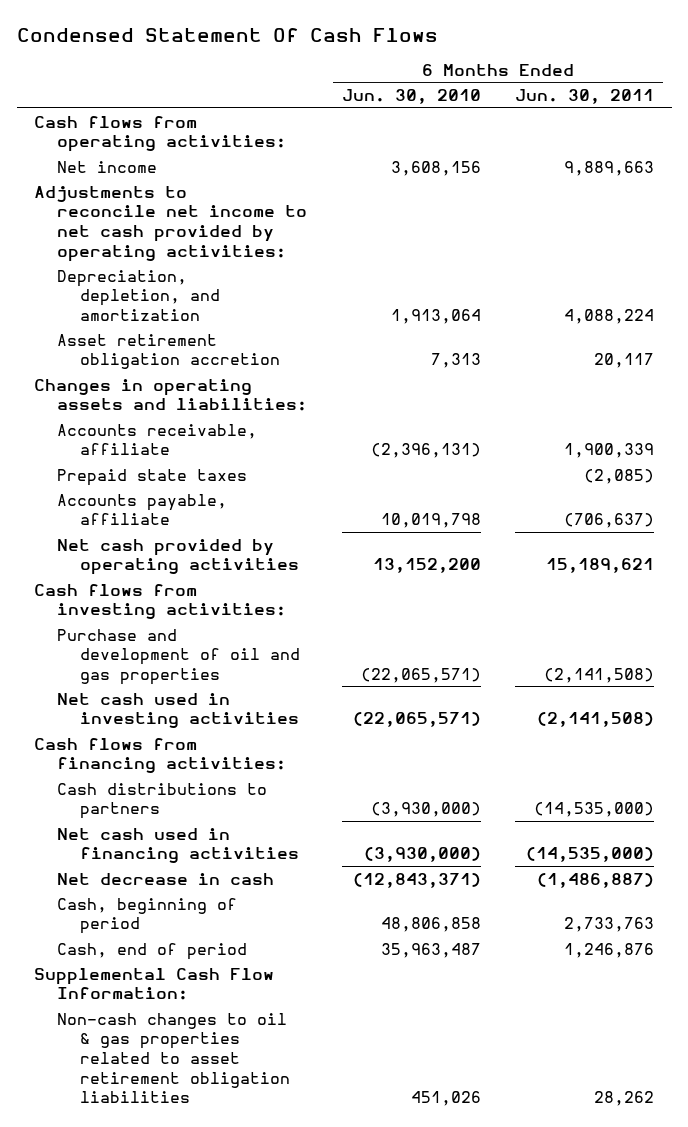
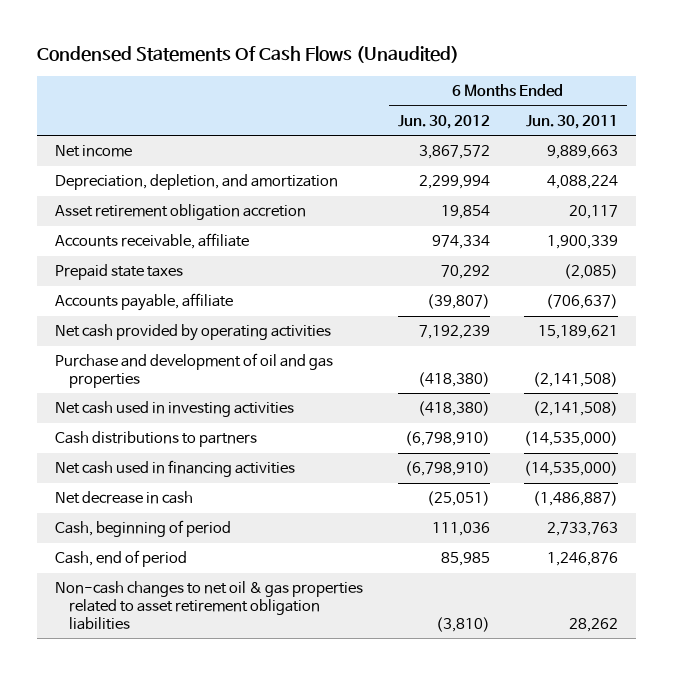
[16,27,438,42] Condensed Statement Of Cash Flows -> [37,46,460,64] Condensed Statements Of Cash Flows (Unaudited)
[341,89,481,105] Jun. 30, 2010 -> none
none -> [397,114,490,129] Jun. 30, 2012
[33,115,286,153] Cash flows from operating activities: -> none
[33,185,307,262] Adjustments to reconcile net income to net cash provided by operating activities: -> none
[33,378,307,412] Changes in operating assets and liabilities: -> none
[33,583,286,620] Cash flows from investing activities: -> none
[33,737,286,774] Cash flows from financing activities: -> none
[33,967,274,1001] Supplemental Cash Flow Information: -> none
[56,1012,291,1104] Non-cash changes to oil & gas properties related to asset retirement obligation liabilities -> [54,581,363,630] Non-cash changes to net oil & gas properties related to asset retirement obligation liabilities

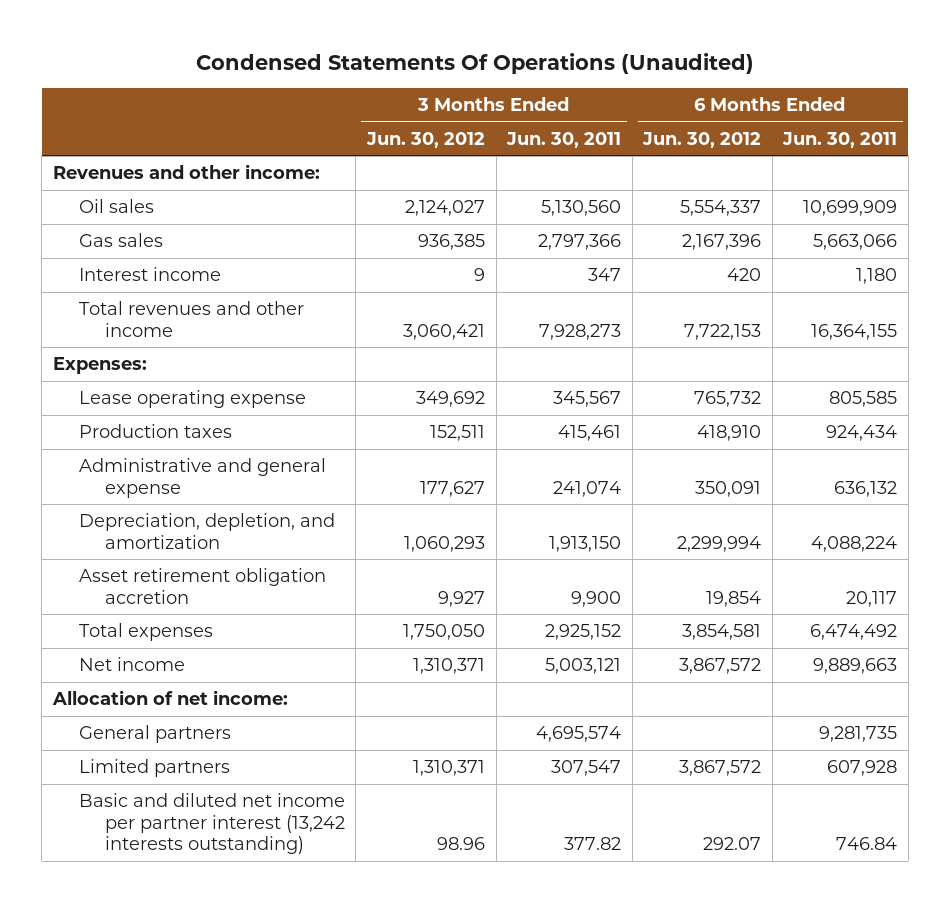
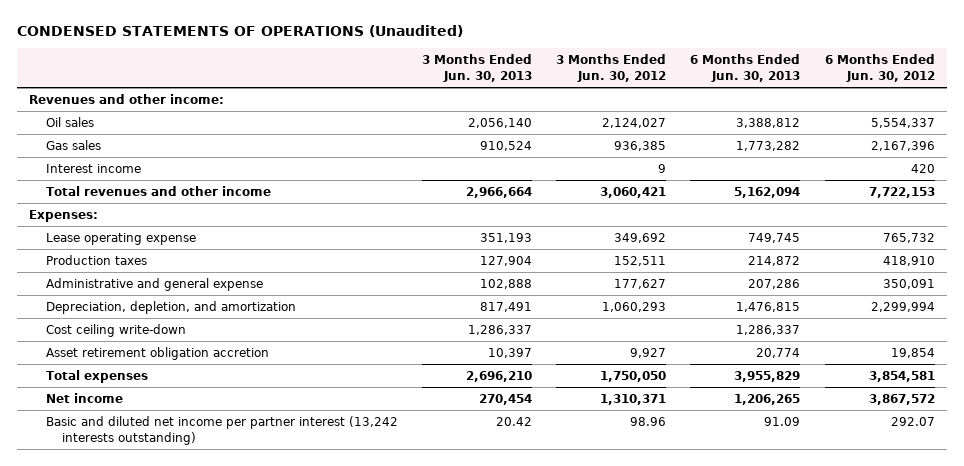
[196,52,755,74] Condensed Statements Of Operations (Unaudited) -> [17,25,464,38] CONDENSED STATEMENTS OF OPERATIONS (Unaudited)
[506,131,622,148] Jun. 30, 2011 -> none
[782,131,898,148] Jun. 30, 2011 -> none
none -> [421,54,532,82] 3 Months Ended Jun. 30, 2013
none -> [690,54,801,82] 6 Months Ended Jun. 30, 2013
none -> [45,324,186,338] Cost ceiling write-down
[51,690,288,706] Allocation of net income: -> none
[78,725,231,744] General partners -> none
[78,759,230,778] Limited partners -> none

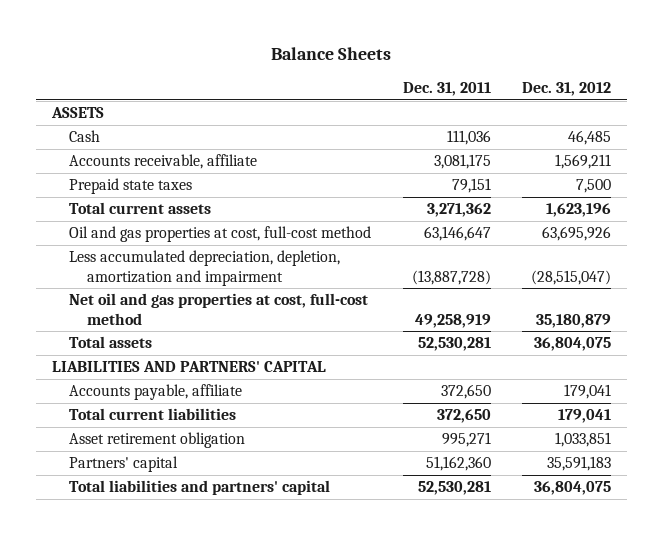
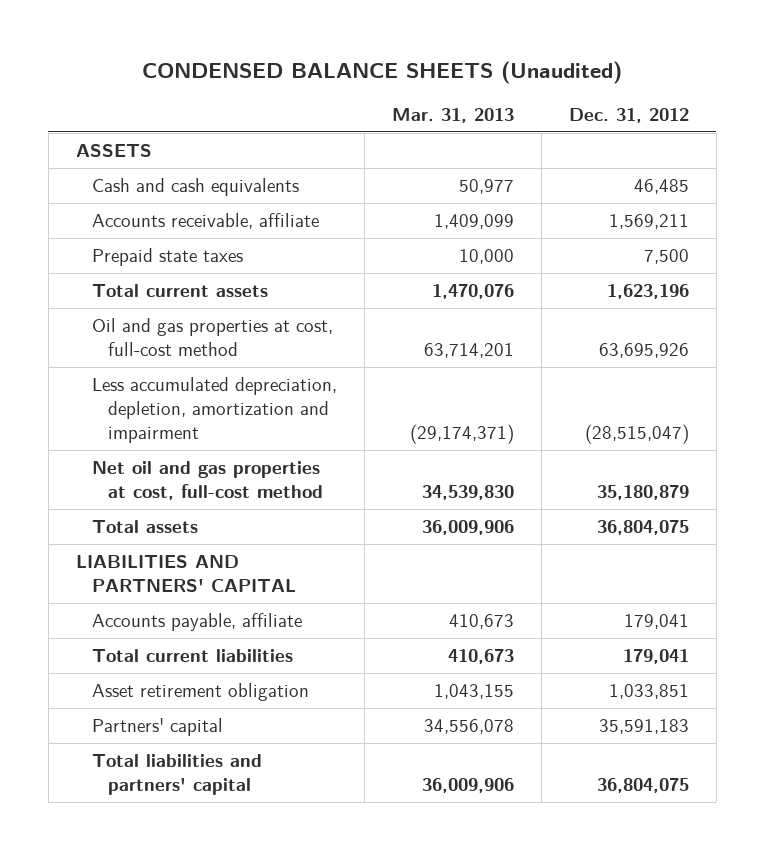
[271,47,392,61] Balance Sheets -> [142,60,623,84] CONDENSED BALANCE SHEETS (Unaudited)
[402,81,491,96] Dec. 31, 2011 -> none
none -> [391,108,514,124] Mar. 31, 2013
[69,130,101,143] Cash -> [91,178,299,197] Cash and cash equivalents

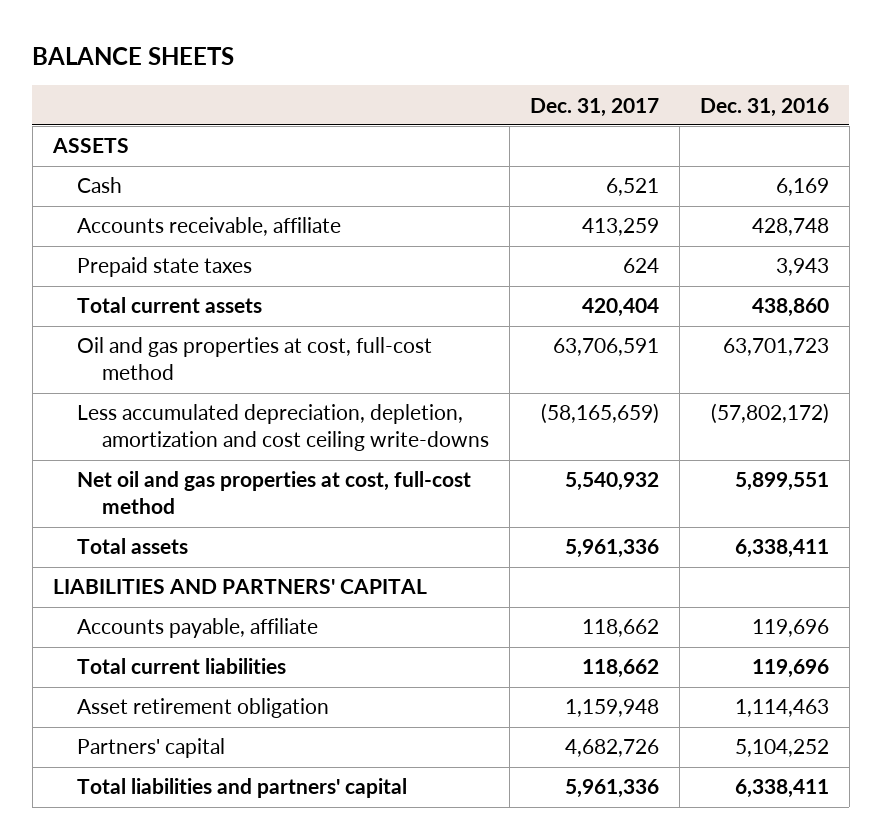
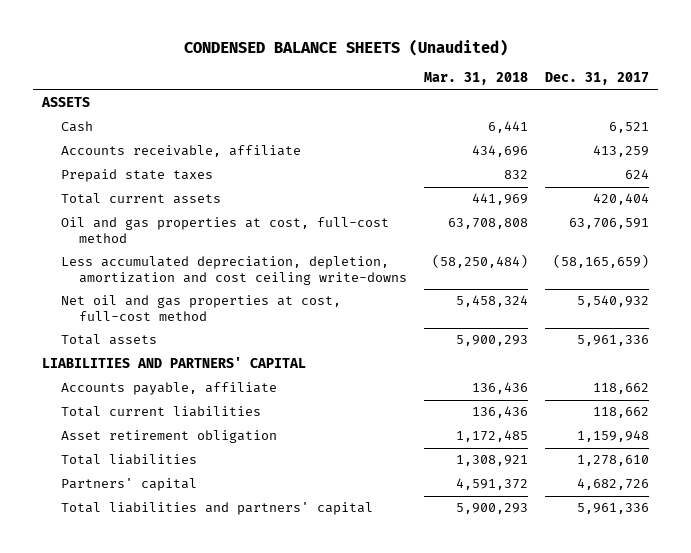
[32,46,235,65] BALANCE SHEETS -> [183,39,508,57] CONDENSED BALANCE SHEETS (Unaudited)
[699,97,829,117] Dec. 31, 2016 -> none
none -> [424,72,529,86] Mar. 31, 2018
none -> [60,454,197,466] Total liabilities

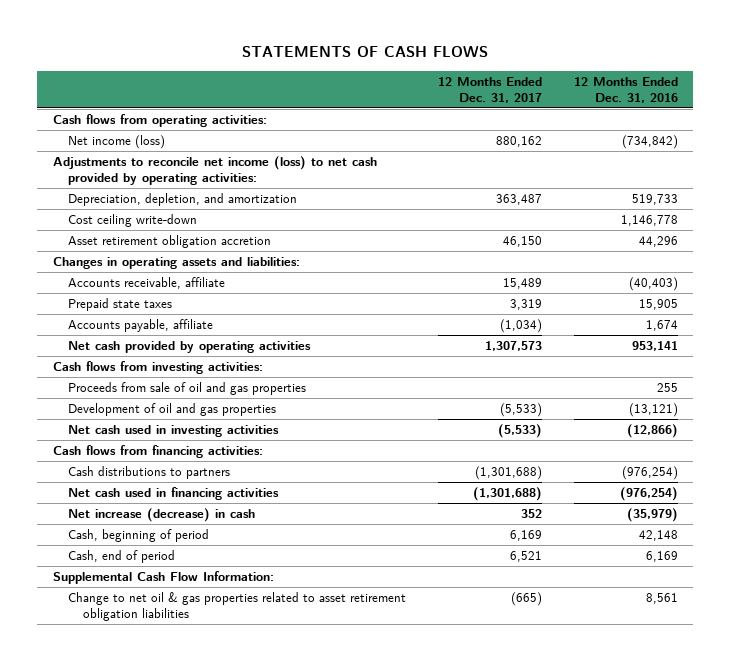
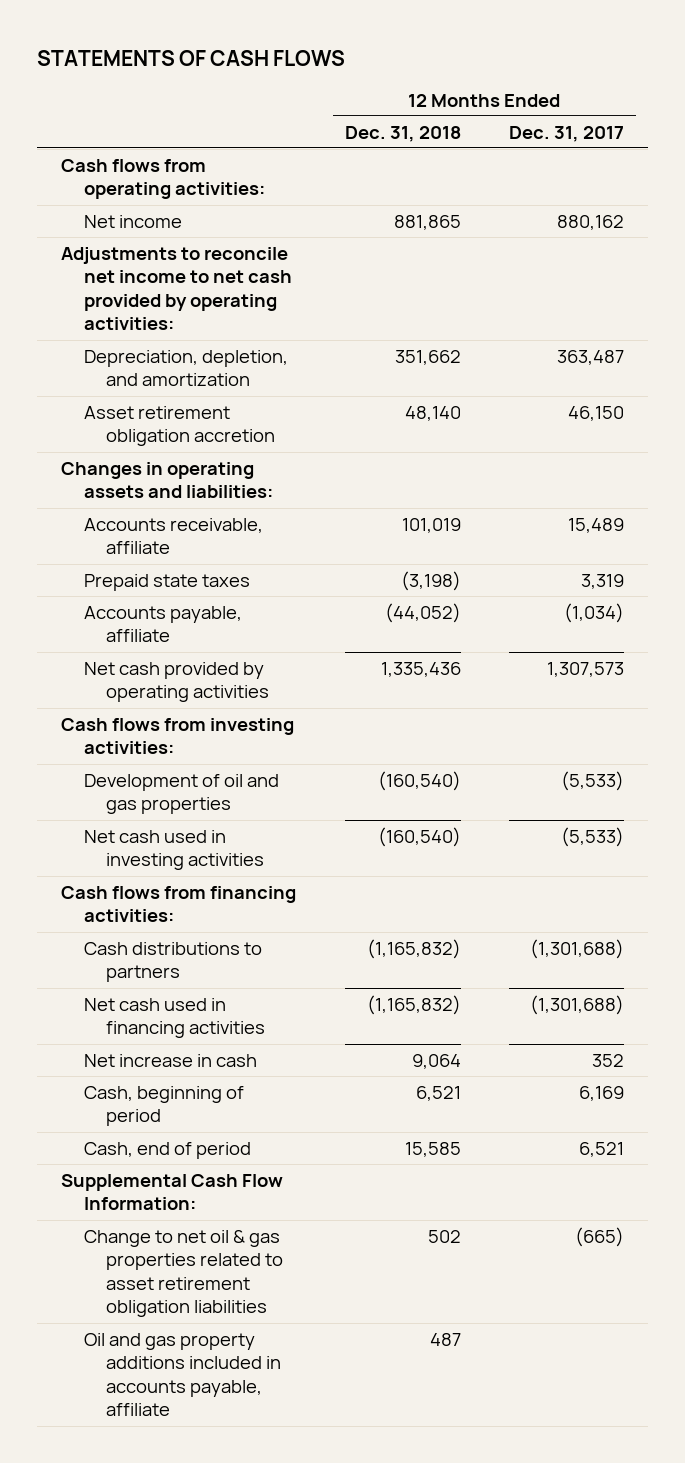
[573,76,678,103] 12 Months Ended Dec. 31, 2016 -> none
none -> [344,125,461,142] Dec. 31, 2018
[67,135,165,150] Net income (loss) -> [83,214,182,228] Net income
[52,156,377,186] Adjustments to reconcile net income (loss) to net cash provided by operating activities: -> [61,246,292,331] Adjustments to reconcile net income to net cash provided by operating activities:
[67,214,197,228] Cost ceiling write-down -> none
[67,382,306,396] Proceeds from sale of oil and gas properties -> none
[67,508,255,523] Net increase (decrease) in cash -> [83,1053,257,1067] Net increase in cash
none -> [83,1332,282,1417] Oil and gas property additions included in accounts payable, affiliate

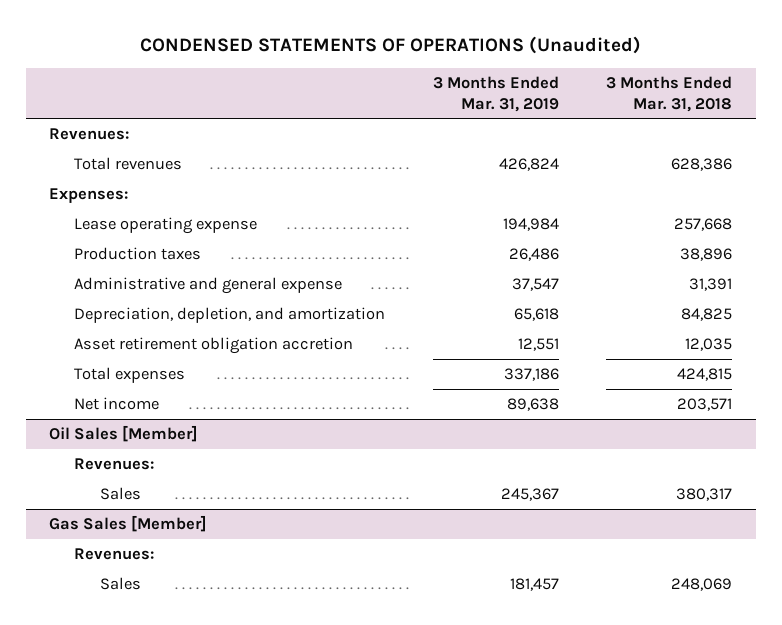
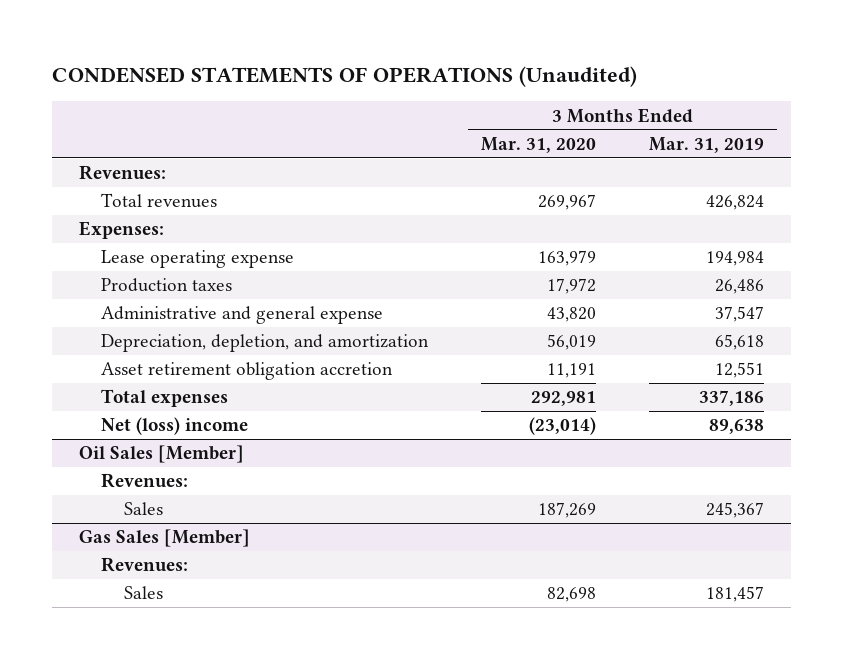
[606,75,733,112] 3 Months Ended Mar. 31, 2018 -> none
none -> [481,136,597,153] Mar. 31, 2020
[74,397,160,411] Net income -> [101,417,249,436] Net (loss) income

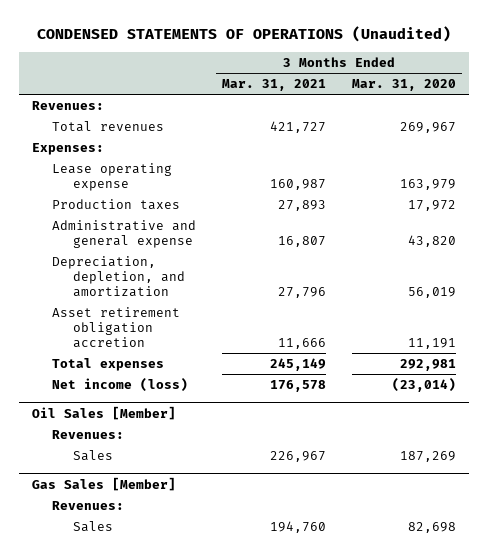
[649,136,765,153] Mar. 31, 2019 -> none
none -> [222,79,327,92] Mar. 31, 2021
[101,417,249,436] Net (loss) income -> [52,378,189,393] Net income (loss)

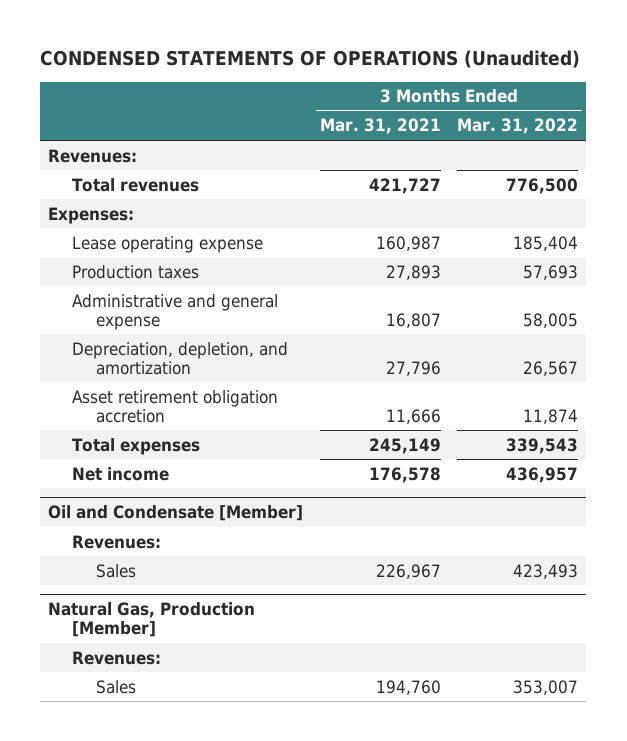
[351,79,456,92] Mar. 31, 2020 -> none
none -> [457,118,579,135] Mar. 31, 2022
[52,378,189,393] Net income (loss) -> [72,466,170,481] Net income
[32,405,177,420] Oil Sales [Member] -> [48,505,304,522] Oil and Condensate [Member]
[32,476,177,491] Gas Sales [Member] -> [48,602,256,638] Natural Gas, Production [Member]

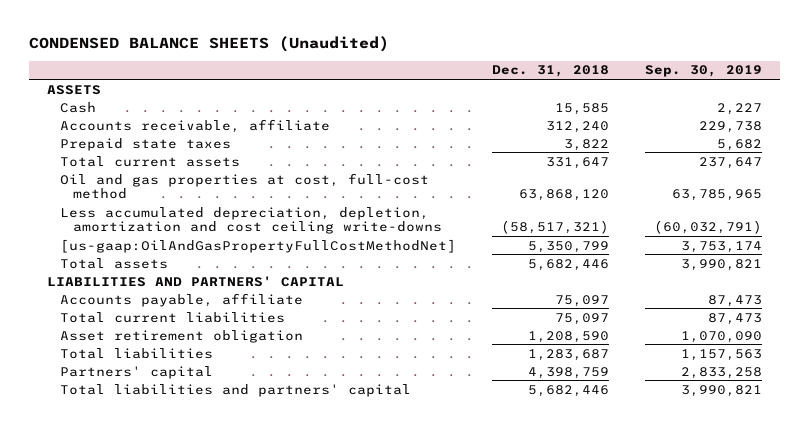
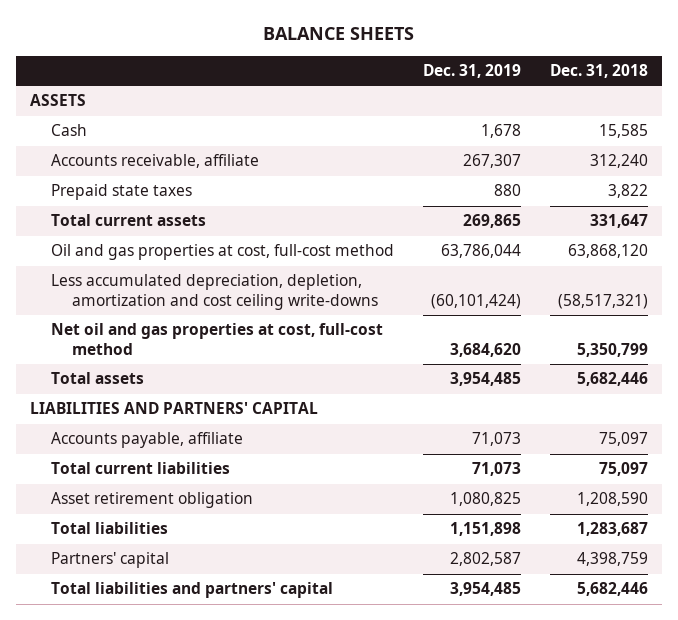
[28,36,389,53] CONDENSED BALANCE SHEETS (Unaudited) -> [263,27,415,41] BALANCE SHEETS
[645,65,763,78] Sep. 30, 2019 -> none
none -> [422,63,521,78] Dec. 31, 2019
[59,238,456,253] [us-gaap:OilAndGasPropertyFullCostMethodNet] -> [51,323,384,356] Net oil and gas properties at cost, full-cost method

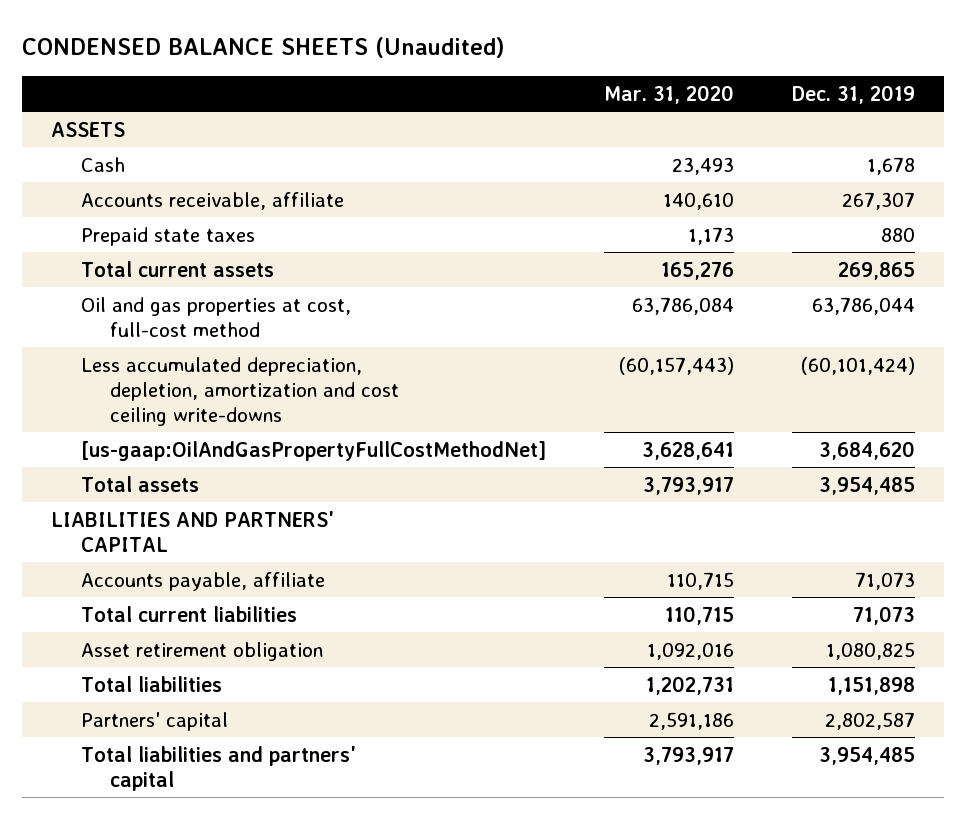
[263,27,415,41] BALANCE SHEETS -> [22,37,506,59] CONDENSED BALANCE SHEETS (Unaudited)
[549,63,648,78] Dec. 31, 2018 -> none
none -> [603,84,734,104] Mar. 31, 2020
[51,323,384,356] Net oil and gas properties at cost, full-cost method -> [80,440,546,461] [us-gaap:OilAndGasPropertyFullCostMethodNet]

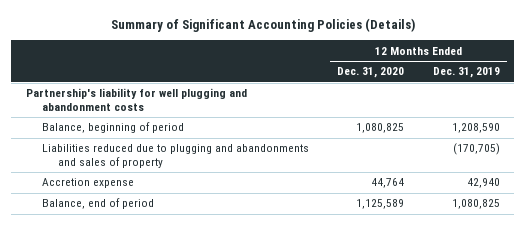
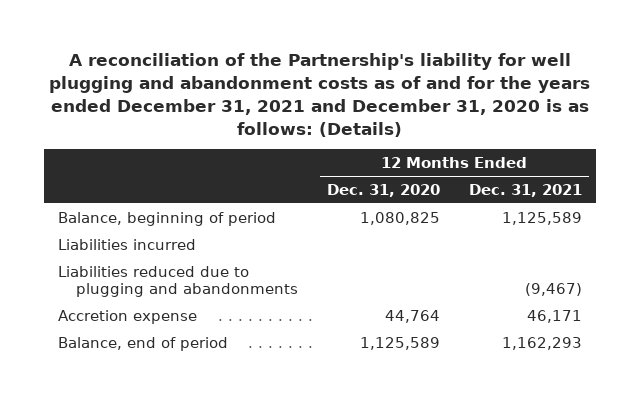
[110,17,415,32] Summary of Significant Accounting Policies (Details) -> [48,53,590,137] A reconciliation of the Partnership's liability for well plugging and abandonment costs as of and for the years ended December 31, 2021 and December 31, 2020 is as follows: (Details)
[433,67,501,79] Dec. 31, 2019 -> none
none -> [468,183,582,197] Dec. 31, 2021
[25,88,247,112] Partnership's liability for well plugging and abandonment costs -> none
none -> [58,238,197,250] Liabilities incurred
[41,144,309,169] Liabilities reduced due to plugging and abandonments and sales of property -> [58,265,299,297] Liabilities reduced due to plugging and abandonments

